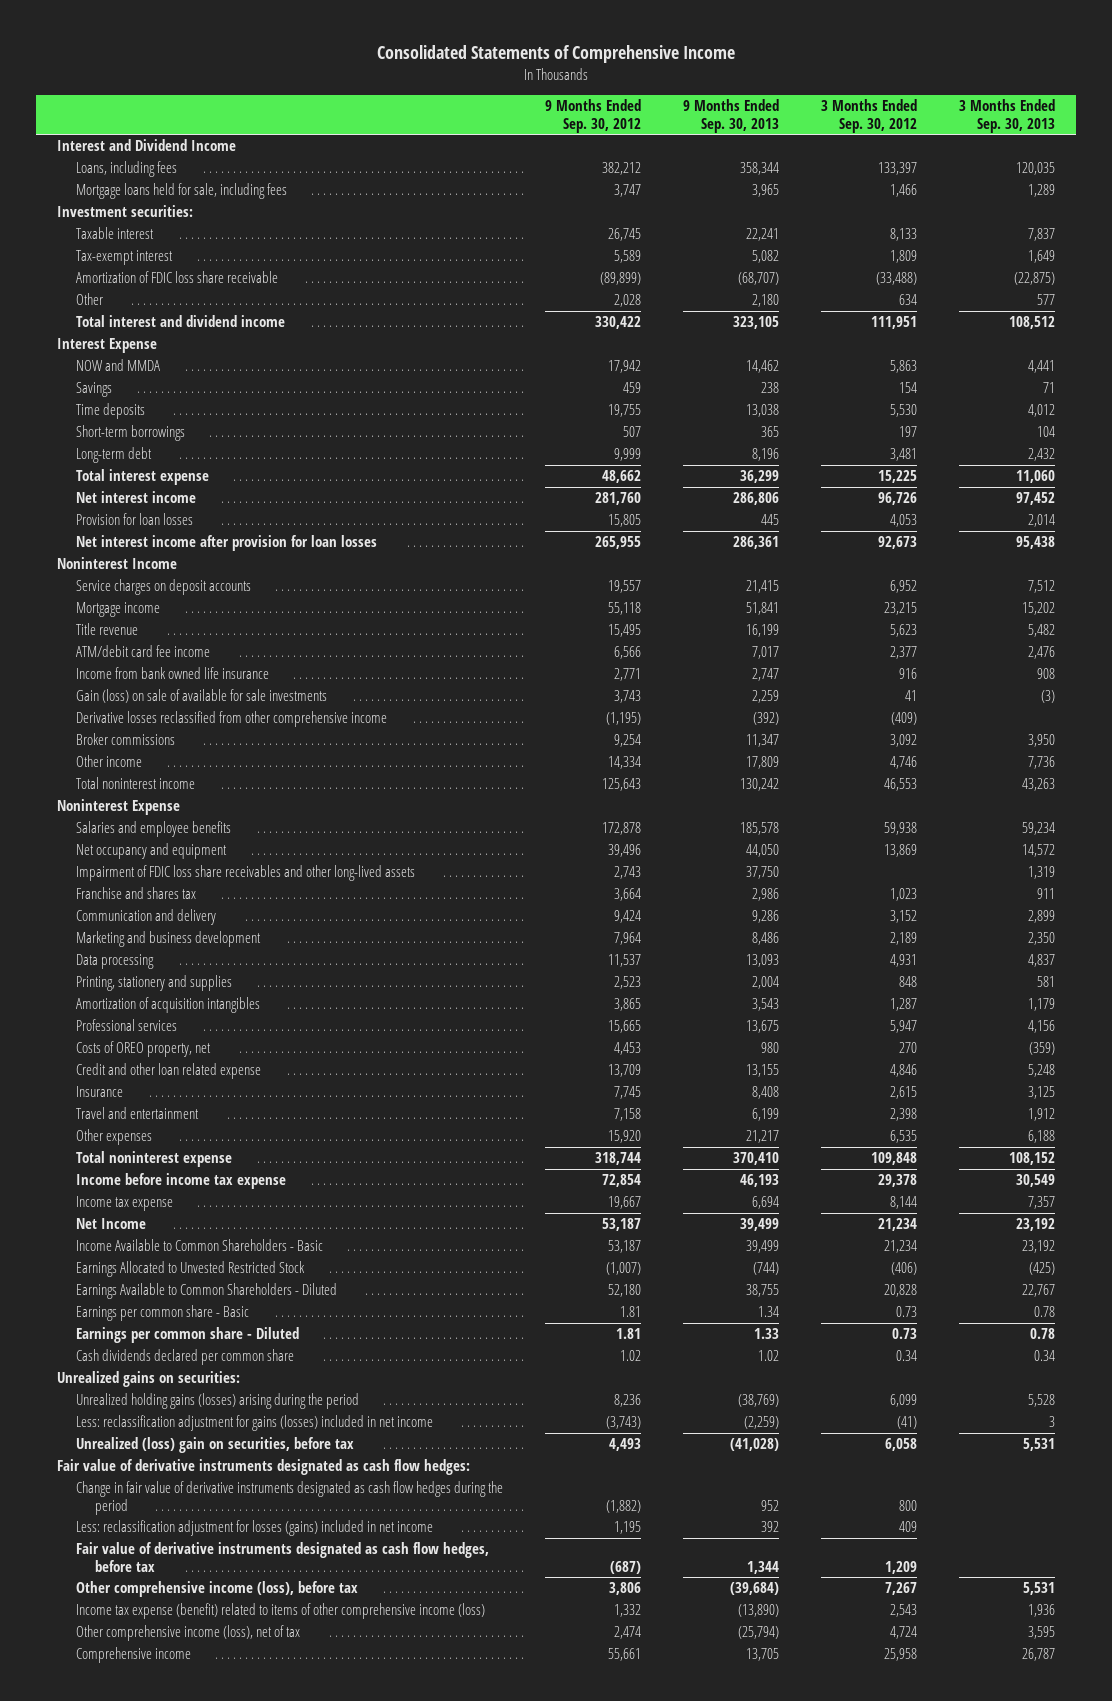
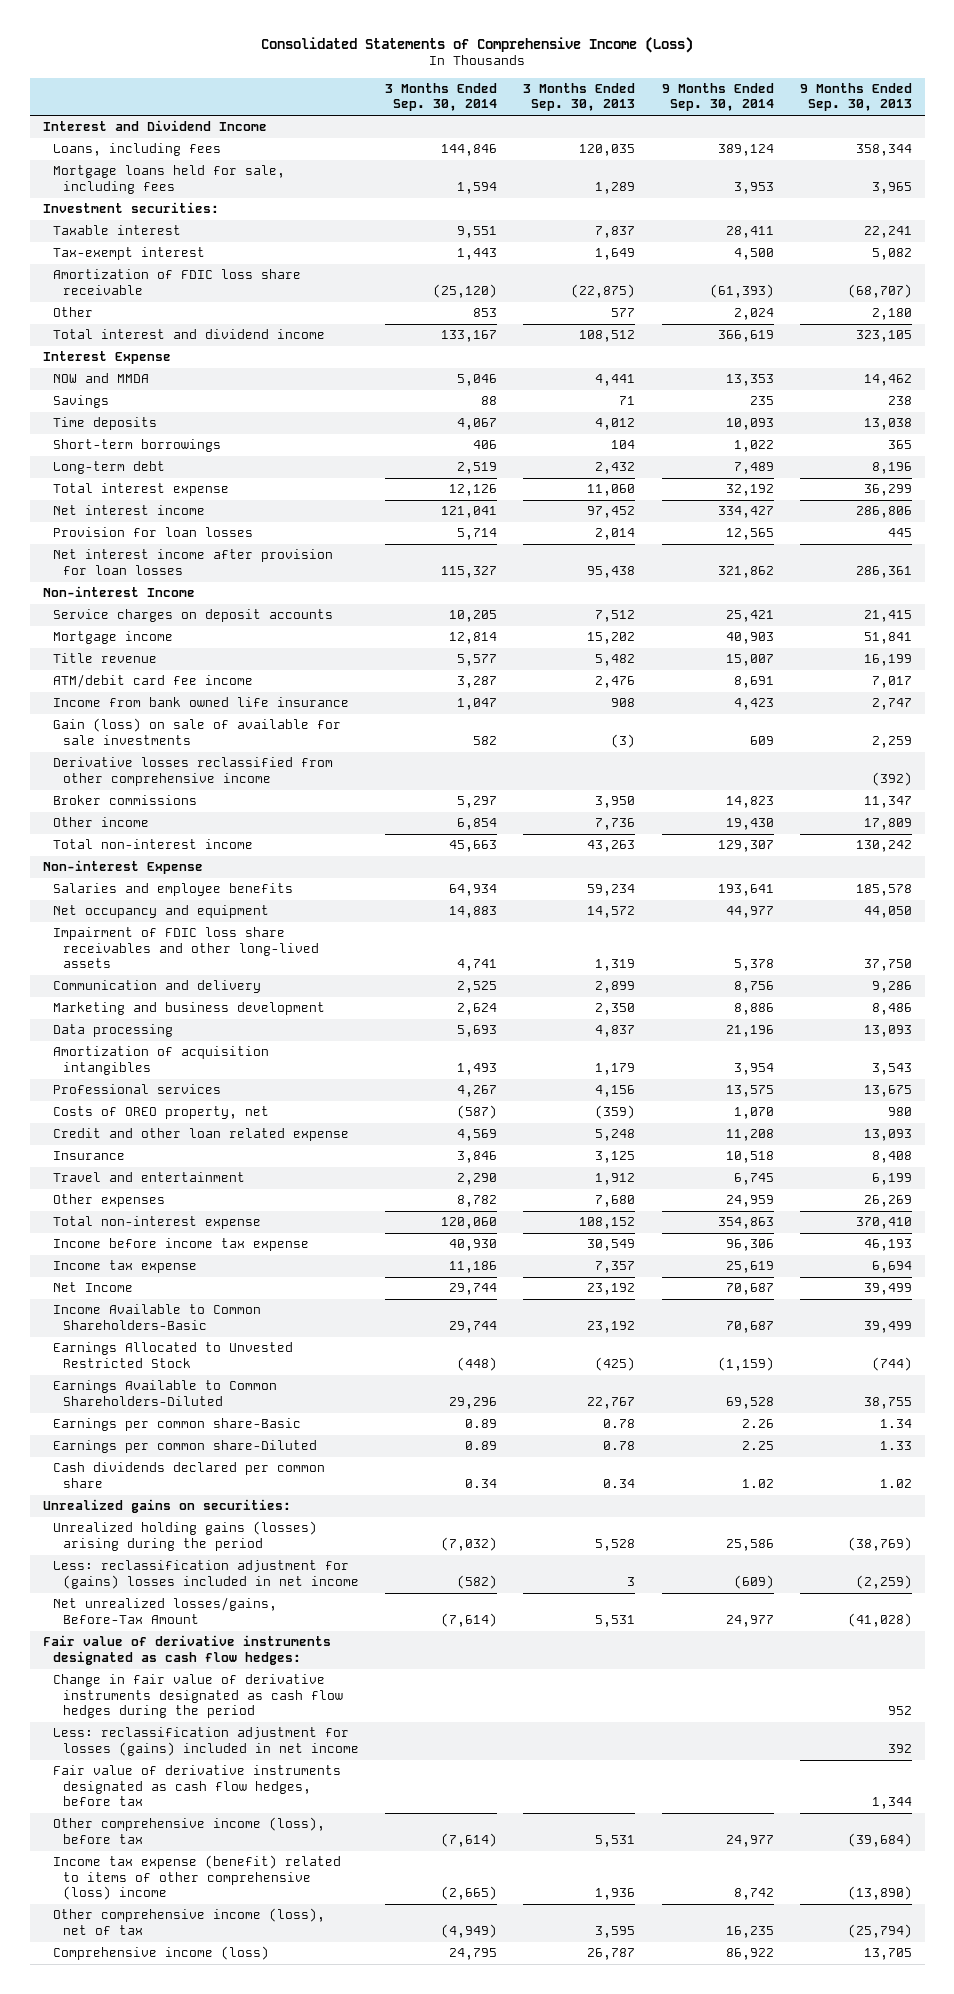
[376,45,735,64] Consolidated Statements of Comprehensive Income -> [261,36,694,53] Consolidated Statements of Comprehensive Income (Loss)
[544,99,641,133] 9 Months Ended Sep. 30, 2012 -> none
[821,99,918,133] 3 Months Ended Sep. 30, 2012 -> none
none -> [385,82,498,112] 3 Months Ended Sep. 30, 2014
none -> [661,82,774,112] 9 Months Ended Sep. 30, 2014
[56,557,177,570] Noninterest Income -> [42,586,195,598] Non-interest Income
[75,777,195,790] Total noninterest income -> [52,839,253,850] Total non-interest income
[56,799,180,816] Noninterest Expense -> [42,860,203,875] Non-interest Expense
[75,887,196,900] Franchise and shares tax -> none
[75,975,232,992] Printing, stationery and supplies -> none
[745,1064,779,1078] 13,155 -> [863,1129,912,1142] 13,093
[745,1130,779,1144] 21,217 -> [863,1195,912,1208] 26,269
[1028,1130,1056,1144] 6,188 -> [595,1195,636,1208] 7,680
[75,1151,232,1168] Total noninterest expense -> [52,1216,261,1230] Total non-interest expense
[75,1239,323,1252] Income Available to Common Shareholders - Basic -> [52,1304,261,1330] Income Available to Common Shareholders-Basic
[75,1283,337,1300] Earnings Available to Common Shareholders - Diluted -> [52,1380,277,1406] Earnings Available to Common Shareholders-Diluted
[75,1305,249,1322] Earnings per common share - Basic -> [52,1418,301,1432] Earnings per common share-Basic
[75,1327,299,1344] Earnings per common share - Diluted -> [52,1440,317,1454] Earnings per common share-Diluted
[75,1415,433,1432] Less: reclassification adjustment for gains (losses) included in net income -> [52,1560,360,1589] Less: reclassification adjustment for (gains) losses included in net income
[75,1437,354,1454] Unrealized (loss) gain on securities, before tax -> [52,1597,277,1624] Net unrealized losses/gains, Before-Tax Amount
[75,1603,485,1620] Income tax expense (benefit) related to items of other comprehensive income (loss) -> [52,1855,341,1901] Income tax expense (benefit) related to items of other comprehensive (loss) income
[75,1647,191,1664] Comprehensive income -> [52,1946,269,1961] Comprehensive income (loss)

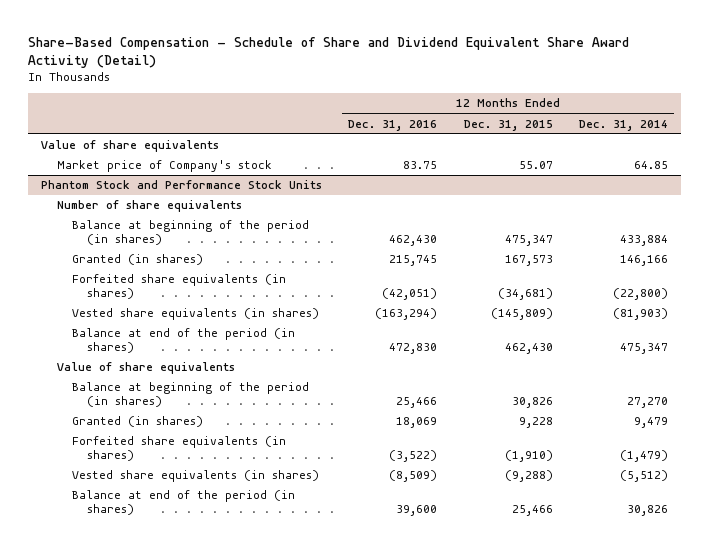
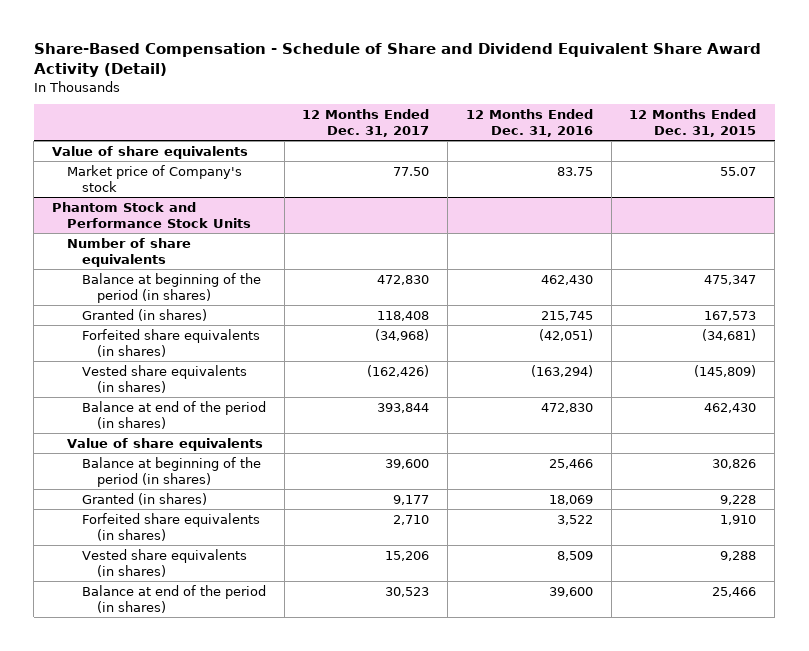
[578,119,668,131] Dec. 31, 2014 -> none
none -> [302,109,430,138] 12 Months Ended Dec. 31, 2017
[389,450,438,463] (3,522) -> [556,514,593,525] 3,522
[504,450,553,463] (1,910) -> [720,514,757,525] 1,910
[389,470,438,483] (8,509) -> [556,550,593,561] 8,509
[504,470,553,483] (9,288) -> [720,550,757,561] 9,288

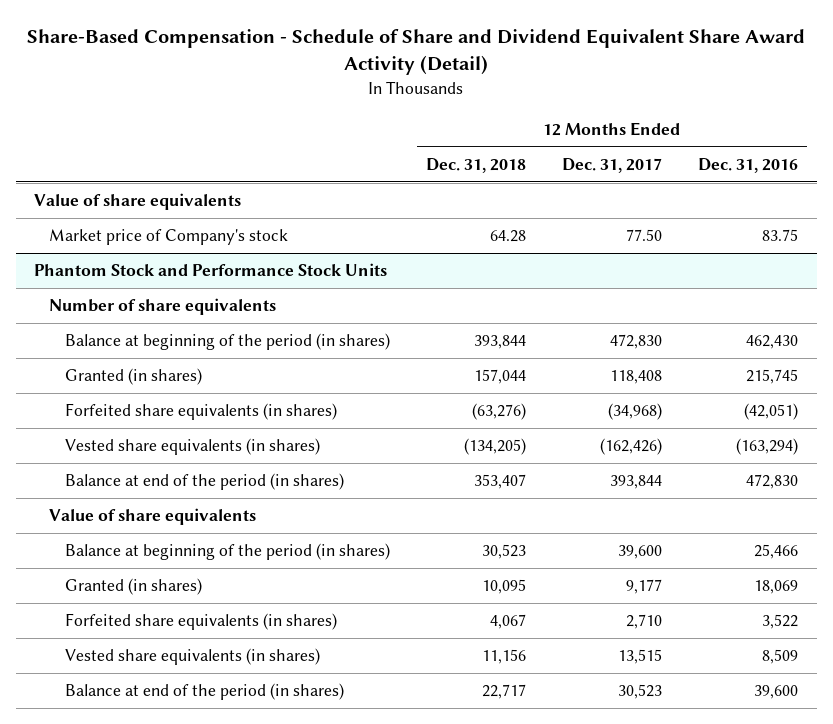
[629,109,757,138] 12 Months Ended Dec. 31, 2015 -> none
none -> [425,157,526,173] Dec. 31, 2018
[385,550,430,561] 15,206 -> [618,649,663,665] 13,515

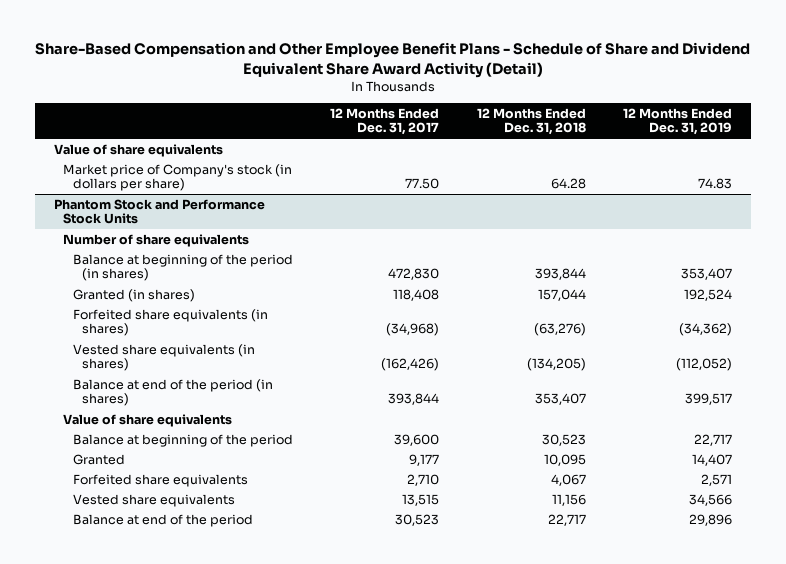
[27,29,806,76] Share-Based Compensation - Schedule of Share and Dividend Equivalent Share Award Activity (Detail) -> [34,42,750,78] Share-Based Compensation and Other Employee Benefit Plans - Schedule of Share and Dividend Equivalent Share Award Activity (Detail)
[698,157,799,173] Dec. 31, 2016 -> none
none -> [622,108,732,136] 12 Months Ended Dec. 31, 2019
[49,229,289,246] Market price of Company's stock -> [63,163,293,192] Market price of Company's stock (in dollars per share)
[64,543,390,561] Balance at beginning of the period (in shares) -> [72,433,293,447] Balance at beginning of the period
[64,578,202,596] Granted (in shares) -> [72,453,125,465] Granted
[64,613,337,631] Forfeited share equivalents (in shares) -> [72,473,248,487] Forfeited share equivalents
[64,648,320,666] Vested share equivalents (in shares) -> [72,493,235,507] Vested share equivalents
[64,683,344,701] Balance at end of the period (in shares) -> [72,513,253,527] Balance at end of the period

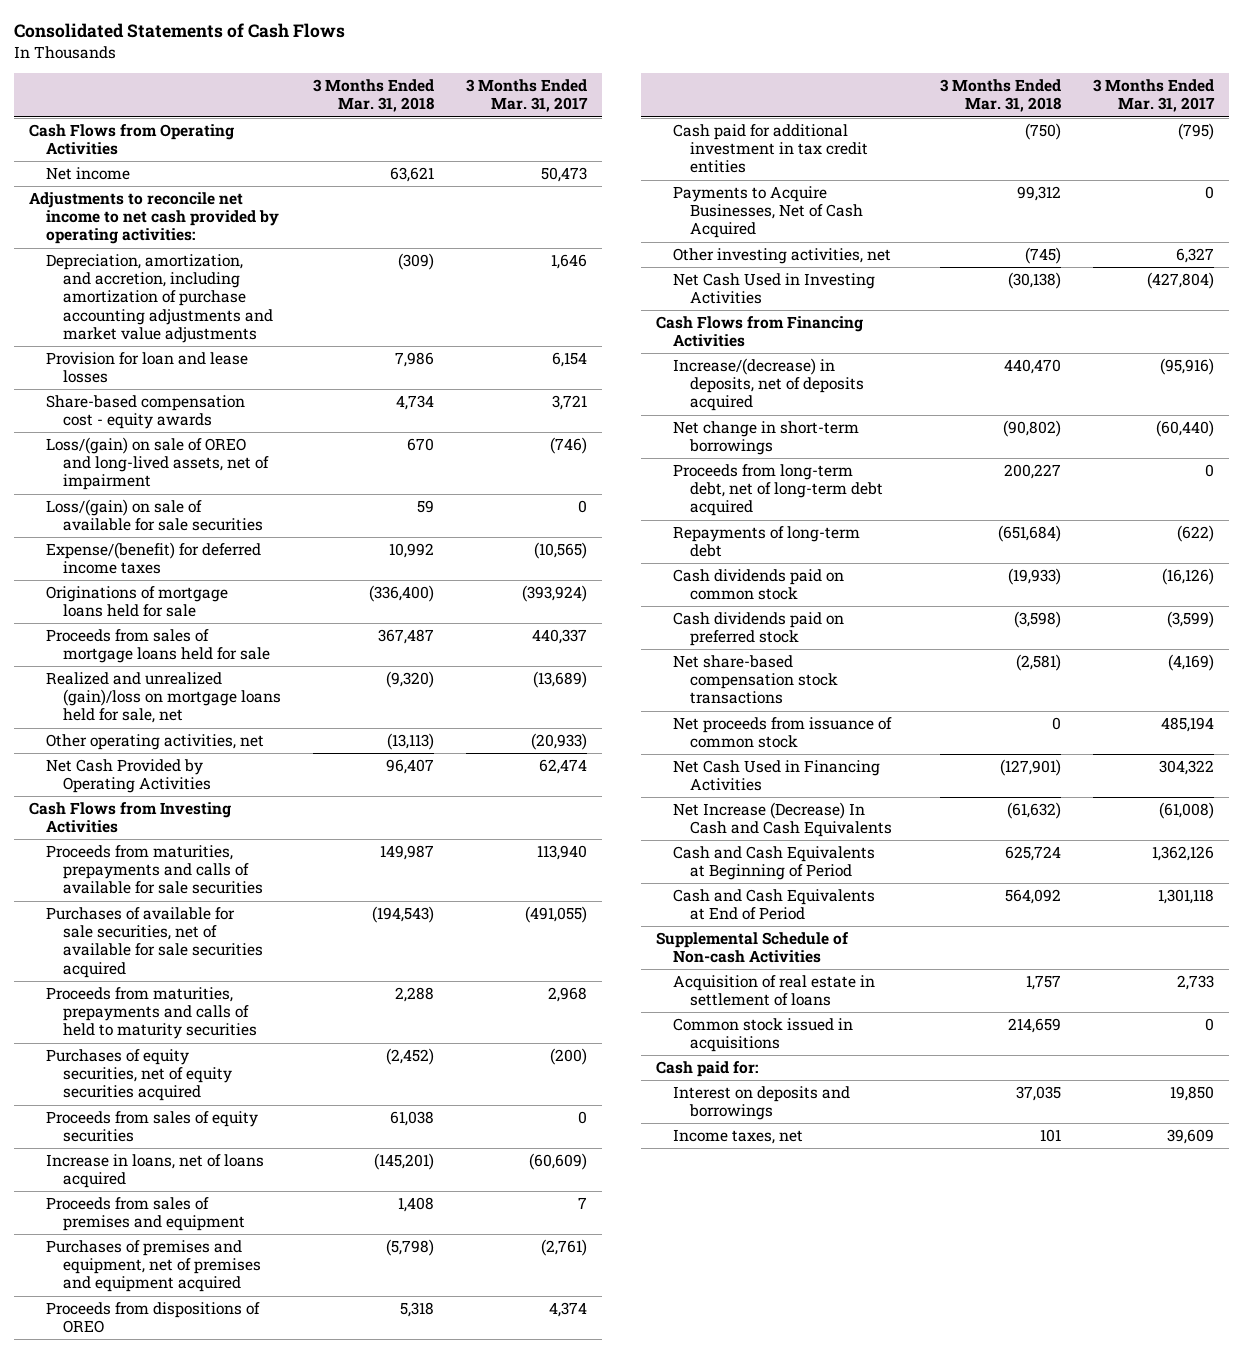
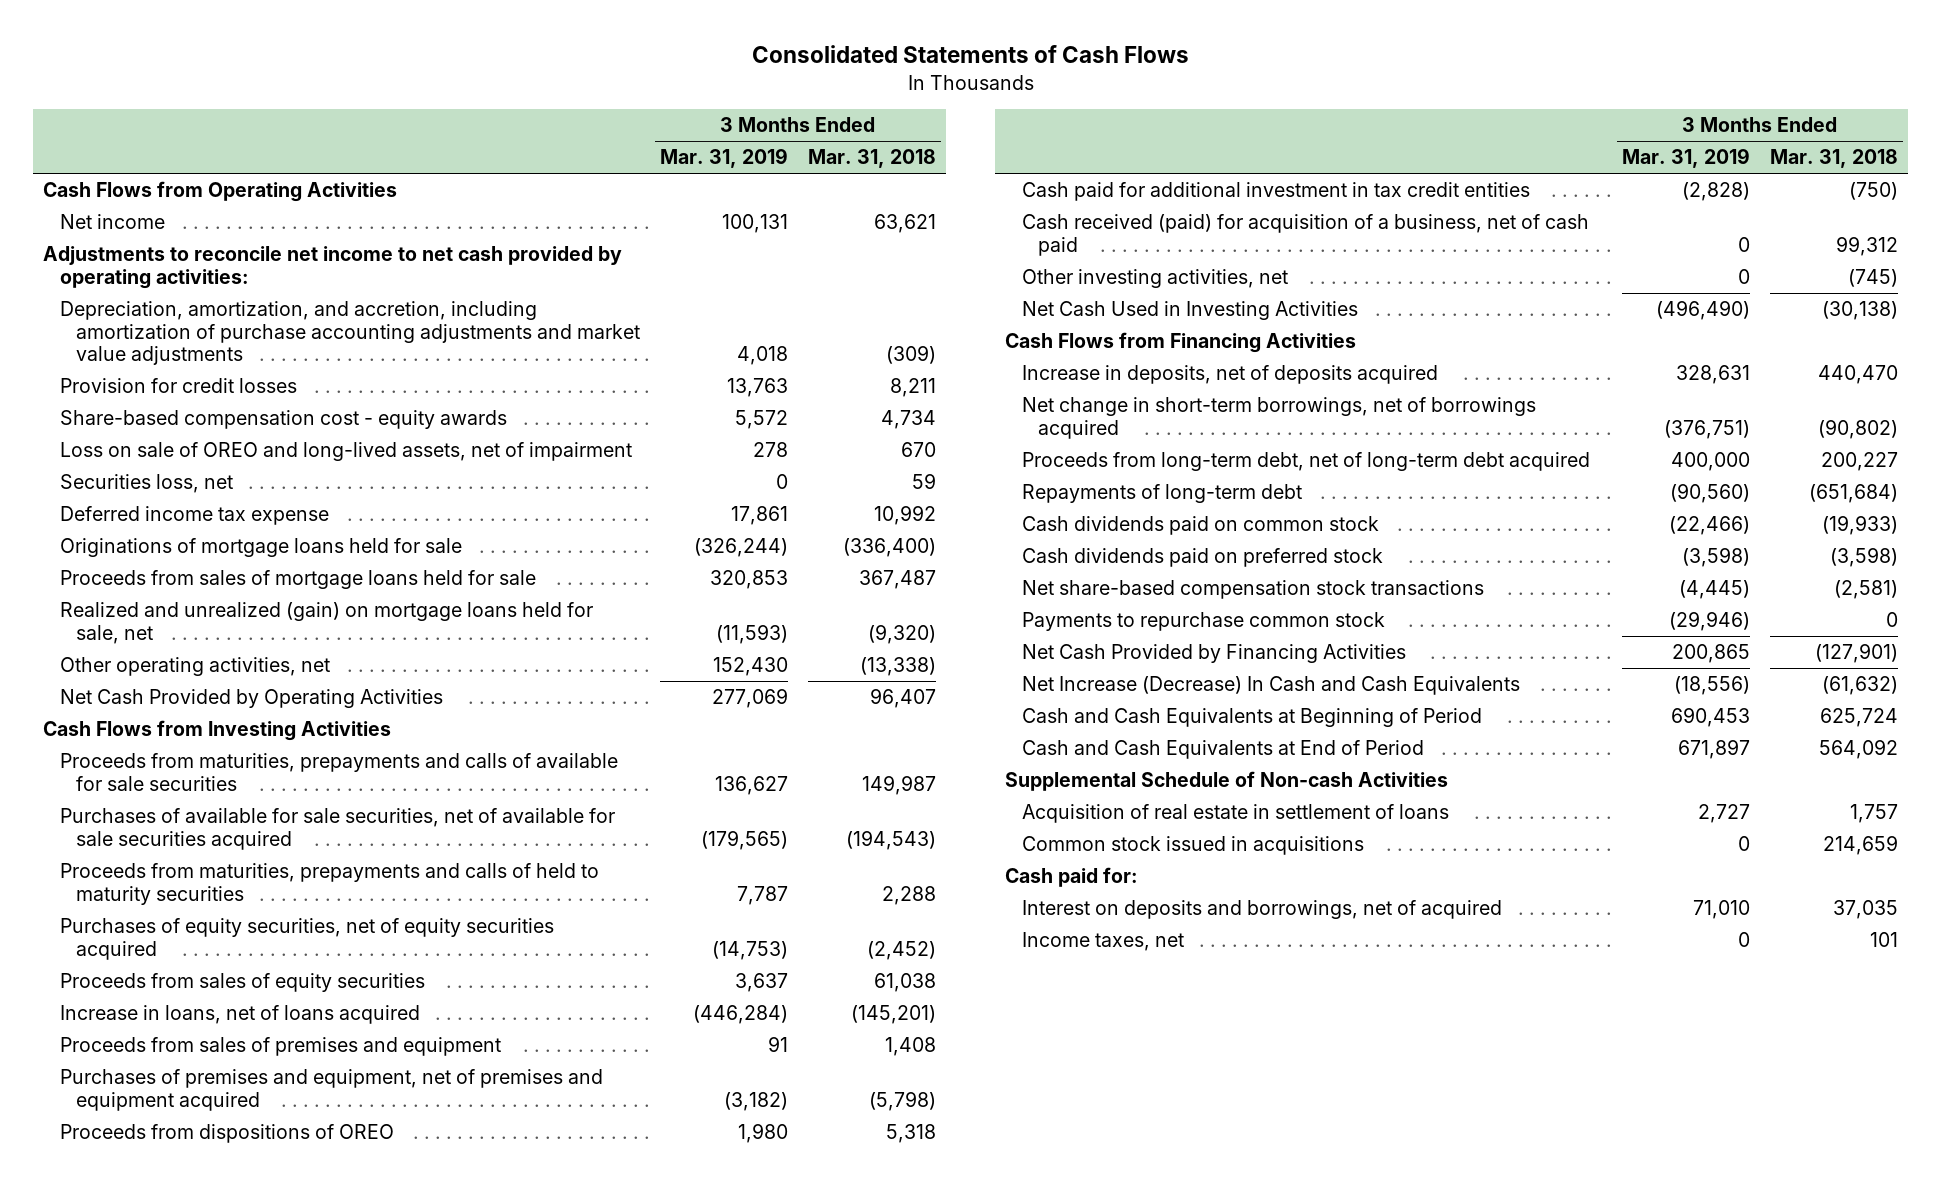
[465,79,588,113] 3 Months Ended Mar. 31, 2017 -> none
none -> [660,148,789,169] Mar. 31, 2019
[46,352,249,384] Provision for loan and lease losses -> [59,378,297,394] Provision for credit losses
[395,352,435,368] 7,986 -> [890,378,937,398] 8,211
[46,437,270,491] Loss/(gain) on sale of OREO and long-lived assets, net of impairment -> [59,442,632,462] Loss on sale of OREO and long-lived assets, net of impairment
[46,499,264,532] Loss/(gain) on sale of available for sale securities -> [59,474,233,494] Securities loss, net
[46,542,262,575] Expense/(benefit) for deferred income taxes -> [59,506,329,526] Deferred income tax expense
[46,672,282,724] Realized and unrealized (gain)/loss on mortgage loans held for sale, net -> [59,602,593,644] Realized and unrealized (gain) on mortgage loans held for sale, net
[387,733,435,751] (13,113) -> [860,657,937,677] (13,338)
[673,186,864,239] Payments to Acquire Businesses, Net of Cash Acquired -> [1021,214,1589,256] Cash received (paid) for acquisition of a business, net of cash paid
[673,358,865,412] Increase/(decrease) in deposits, net of deposits acquired -> [1021,365,1438,385] Increase in deposits, net of deposits acquired
[673,421,860,456] Net change in short-term borrowings -> [1021,397,1536,439] Net change in short-term borrowings, net of borrowings acquired
[673,717,893,749] Net proceeds from issuance of common stock -> none
none -> [1021,612,1385,632] Payments to repurchase common stock
[673,760,881,792] Net Cash Used in Financing Activities -> [1021,644,1406,664] Net Cash Provided by Financing Activities
[673,1086,851,1121] Interest on deposits and borrowings -> [1021,900,1502,920] Interest on deposits and borrowings, net of acquired

